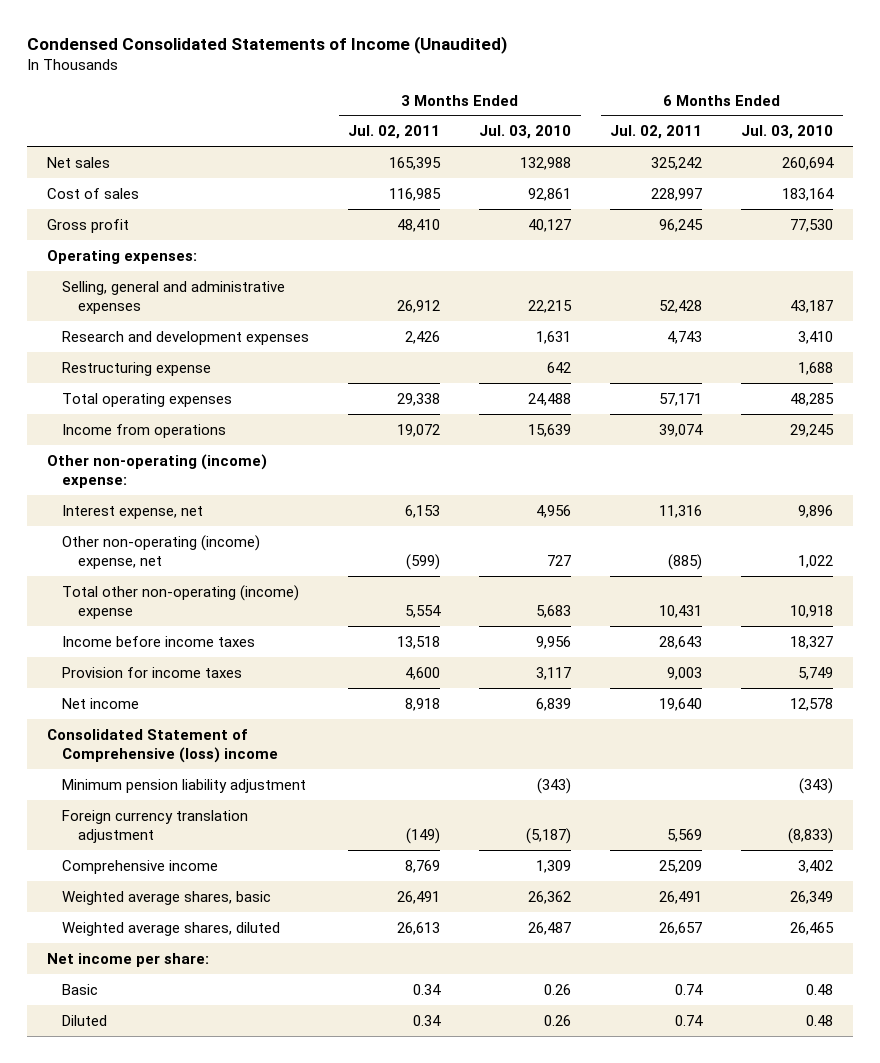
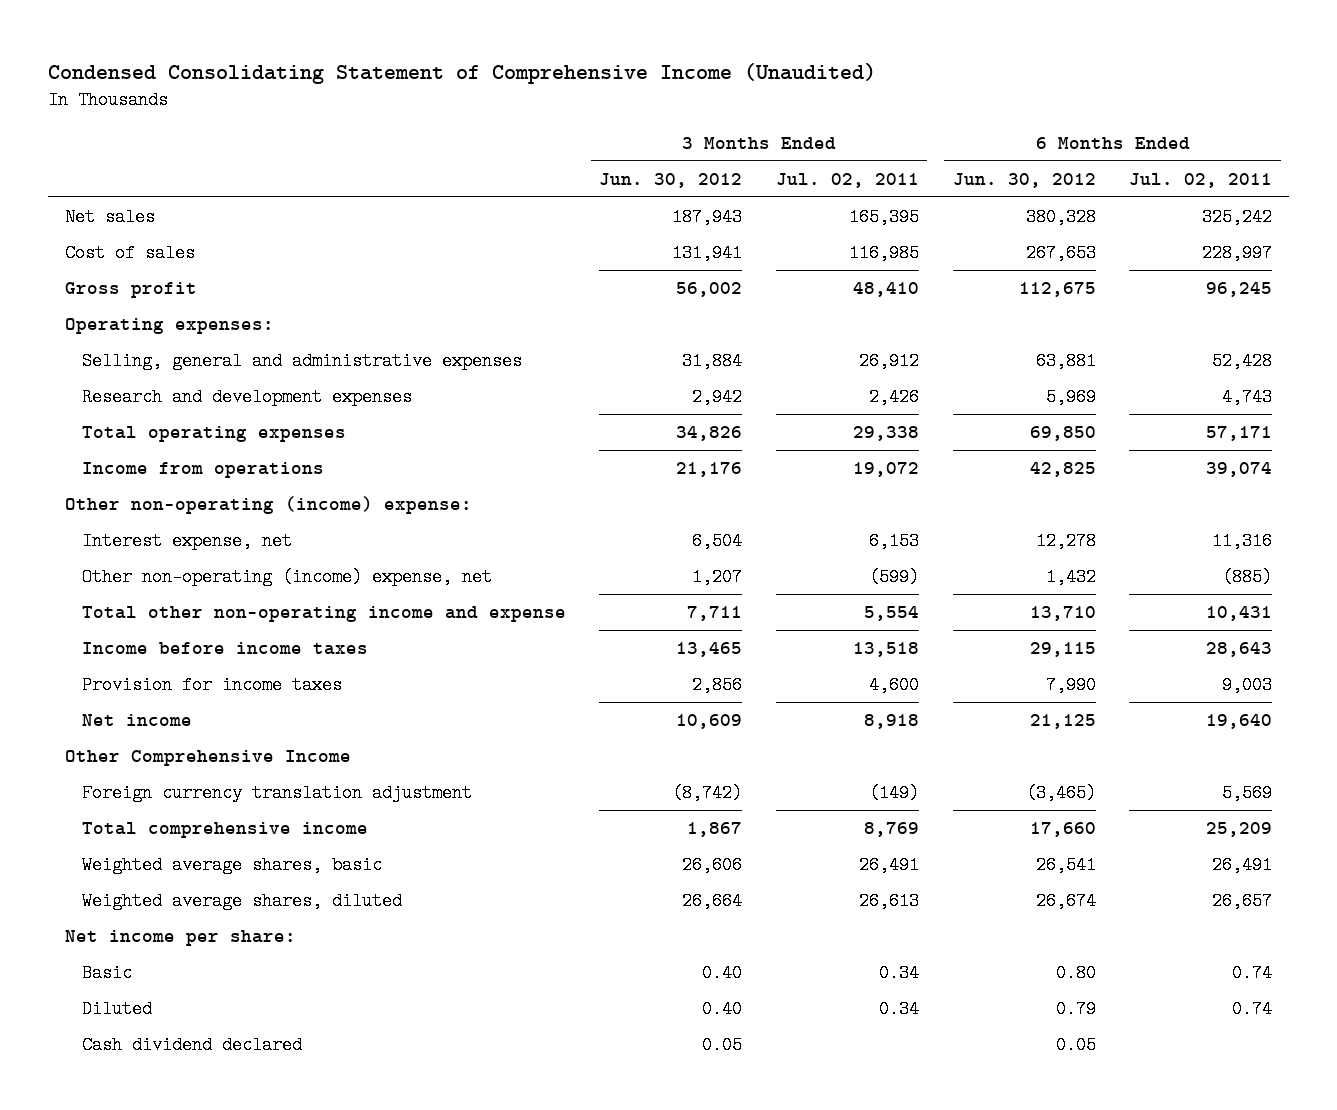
[27,36,508,55] Condensed Consolidated Statements of Income (Unaudited) -> [48,62,877,84] Condensed Consolidating Statement of Comprehensive Income (Unaudited)
[479,125,572,140] Jul. 03, 2010 -> none
[741,125,834,140] Jul. 03, 2010 -> none
none -> [599,172,743,188] Jun. 30, 2012
none -> [952,172,1096,188] Jun. 30, 2012
[62,361,212,376] Restructuring expense -> none
[62,584,300,619] Total other non-operating (income) expense -> [81,605,566,622] Total other non-operating income and expense
[62,778,307,793] Minimum pension liability adjustment -> none
[46,728,279,763] Consolidated Statement of Comprehensive (loss) income -> [64,749,351,766] Other Comprehensive Income
[62,859,219,874] Comprehensive income -> [81,821,368,838] Total comprehensive income
none -> [81,1035,302,1054] Cash dividend declared

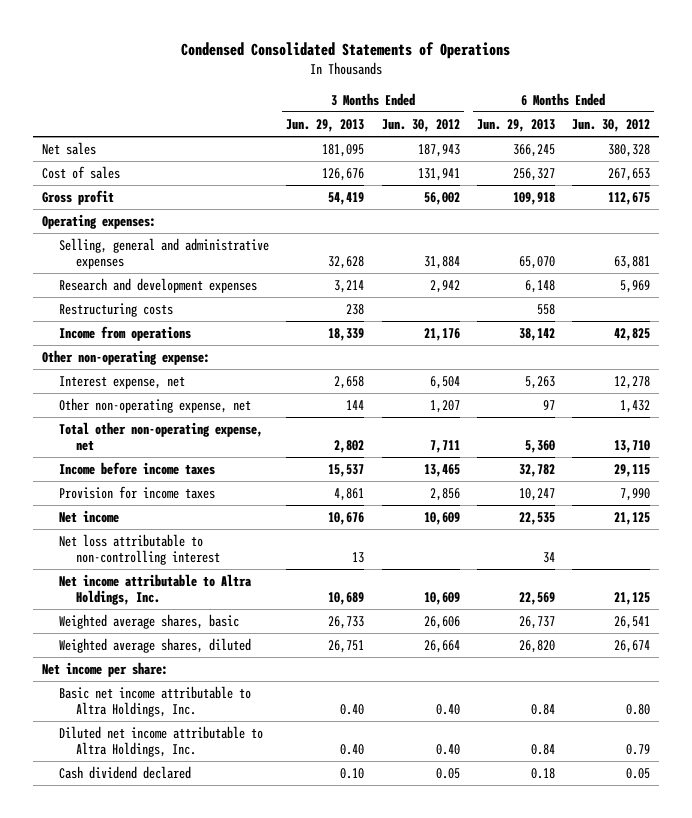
[48,62,877,84] Condensed Consolidating Statement of Comprehensive Income (Unaudited) -> [181,41,511,59] Condensed Consolidated Statements of Operations
[776,172,920,188] Jul. 02, 2011 -> none
[1129,172,1273,188] Jul. 02, 2011 -> none
none -> [286,118,365,132] Jun. 29, 2013
none -> [476,118,555,132] Jun. 29, 2013
[81,425,346,442] Total operating expenses -> none
none -> [58,302,173,317] Restructuring costs
[64,495,472,514] Other non-operating (income) expense: -> [42,349,211,365] Other non-operating expense:
[81,567,492,586] Other non-operating (income) expense, net -> [58,397,251,413] Other non-operating expense, net
[81,605,566,622] Total other non-operating income and expense -> [58,421,263,452] Total other non-operating expense, net
[64,749,351,766] Other Comprehensive Income -> none
[81,783,472,802] Foreign currency translation adjustment -> none
[81,821,368,838] Total comprehensive income -> none
none -> [58,533,220,566] Net loss attributable to non-controlling interest
none -> [58,573,252,606] Net income attributable to Altra Holdings, Inc.
[81,963,132,982] Basic -> [58,685,251,718] Basic net income attributable to Altra Holdings, Inc.
[81,999,152,1018] Diluted -> [58,725,263,758] Diluted net income attributable to Altra Holdings, Inc.

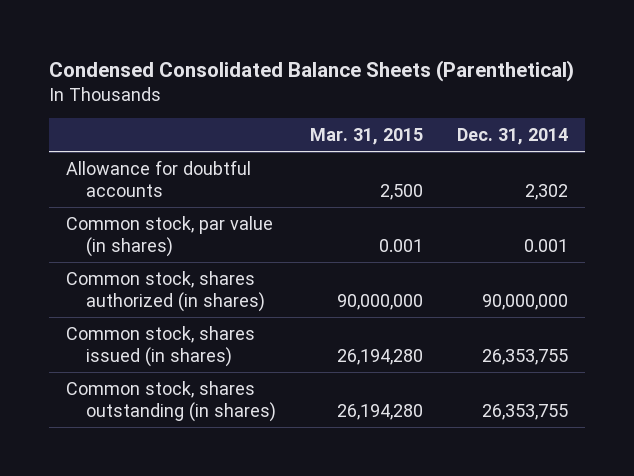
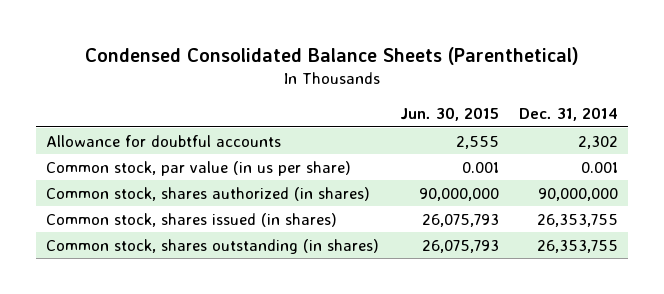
[310,128,424,146] Mar. 31, 2015 -> none
none -> [399,107,499,122] Jun. 30, 2015
[65,215,273,257] Common stock, par value (in shares) -> [45,160,351,176] Common stock, par value (in us per share)

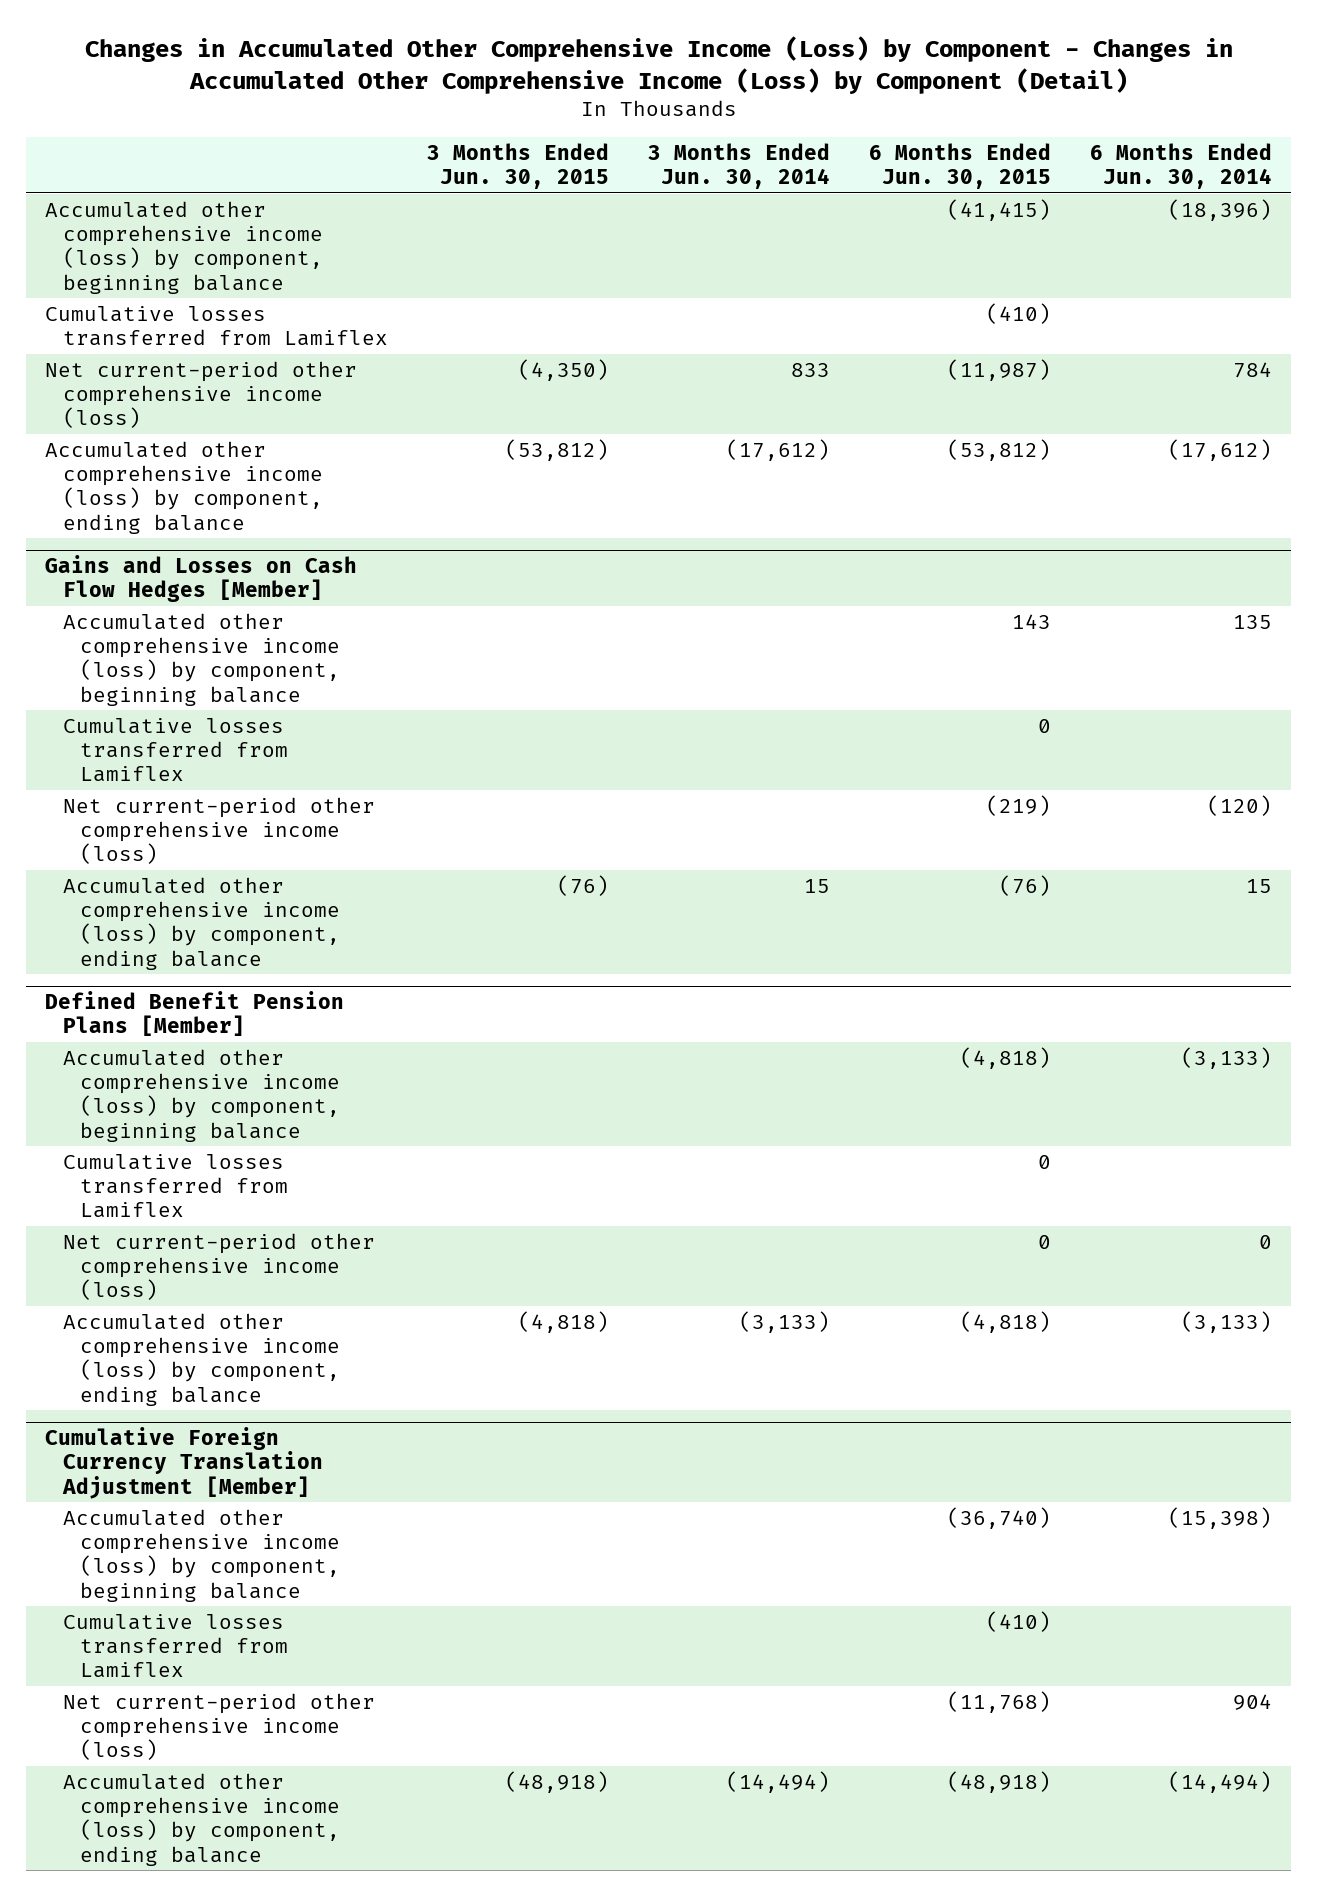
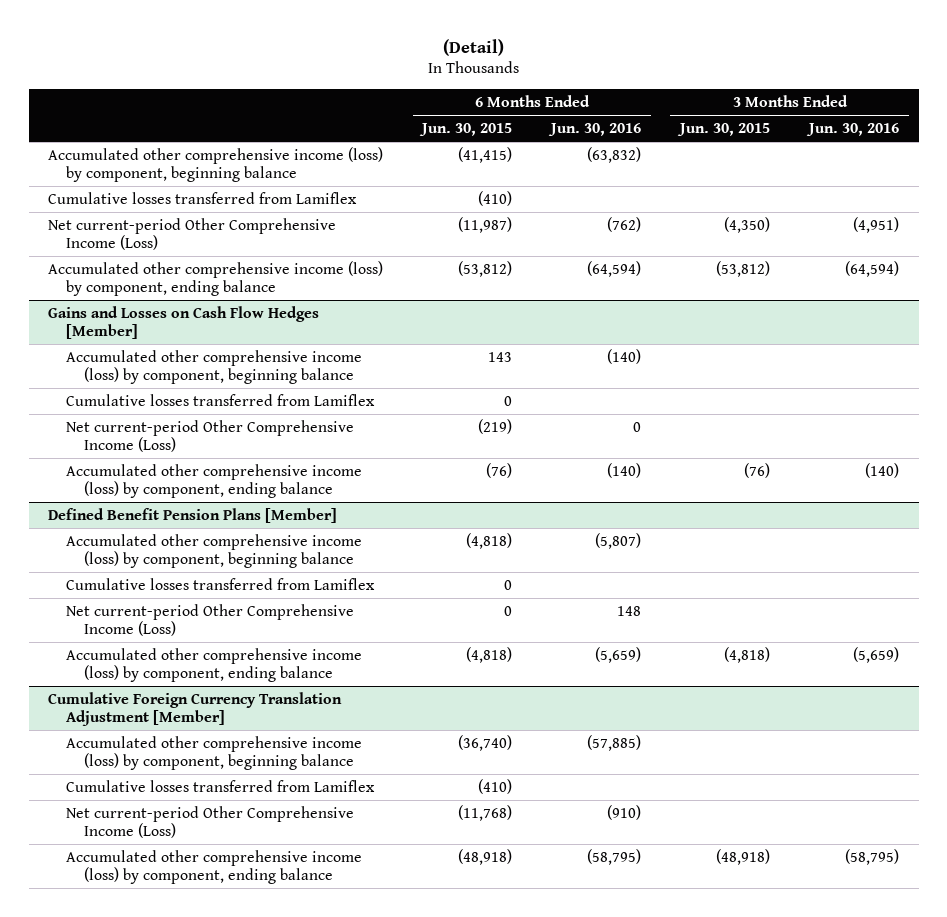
[84,36,1233,94] Changes in Accumulated Other Comprehensive Income (Loss) by Component - Changes in Accumulated Other Comprehensive Income (Loss) by Component (Detail) -> [442,38,504,56] (Detail)
[647,142,830,190] 3 Months Ended Jun. 30, 2014 -> none
[1089,142,1272,190] 6 Months Ended Jun. 30, 2014 -> none
none -> [548,123,642,137] Jun. 30, 2016
none -> [806,123,900,137] Jun. 30, 2016
[45,361,358,429] Net current-period other comprehensive income (loss) -> [48,217,337,250] Net current-period Other Comprehensive Income (Loss)
[62,797,375,865] Net current-period other comprehensive income (loss) -> [66,419,355,452] Net current-period Other Comprehensive Income (Loss)
[62,1233,375,1301] Net current-period other comprehensive income (loss) -> [66,603,355,636] Net current-period Other Comprehensive Income (Loss)
[62,1693,375,1761] Net current-period other comprehensive income (loss) -> [66,805,355,838] Net current-period Other Comprehensive Income (Loss)

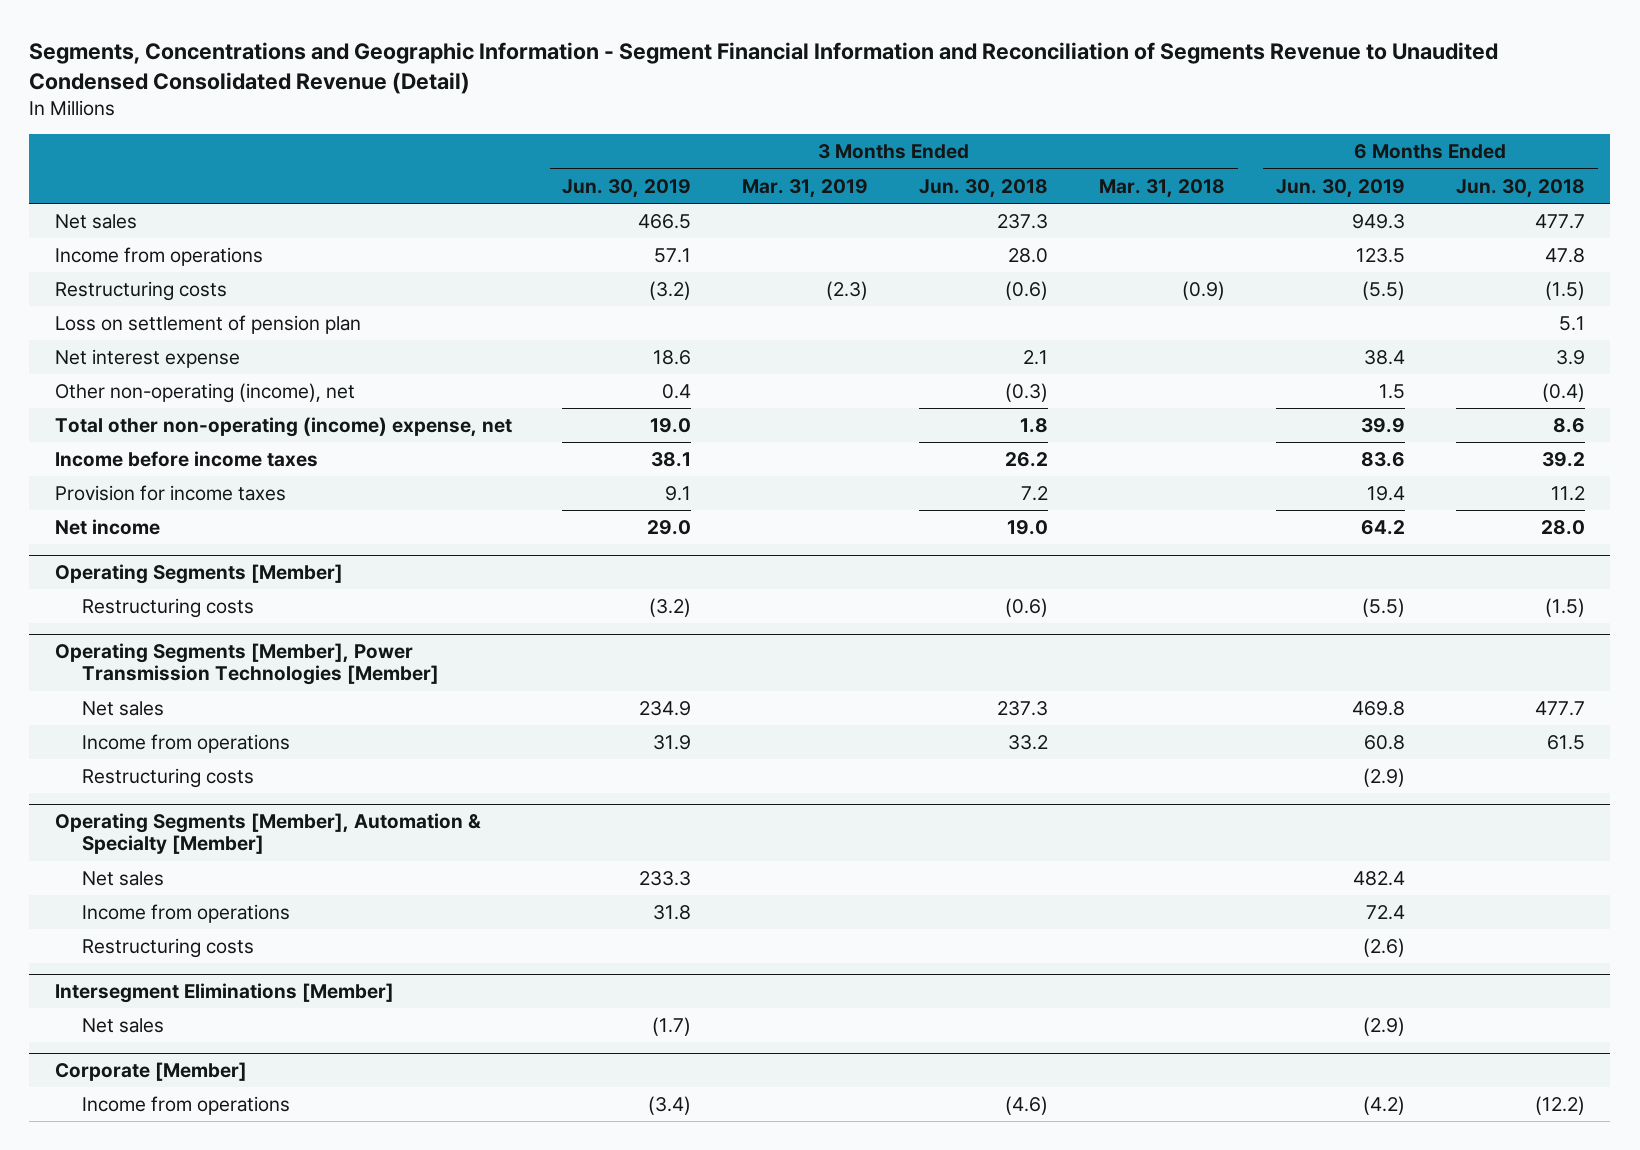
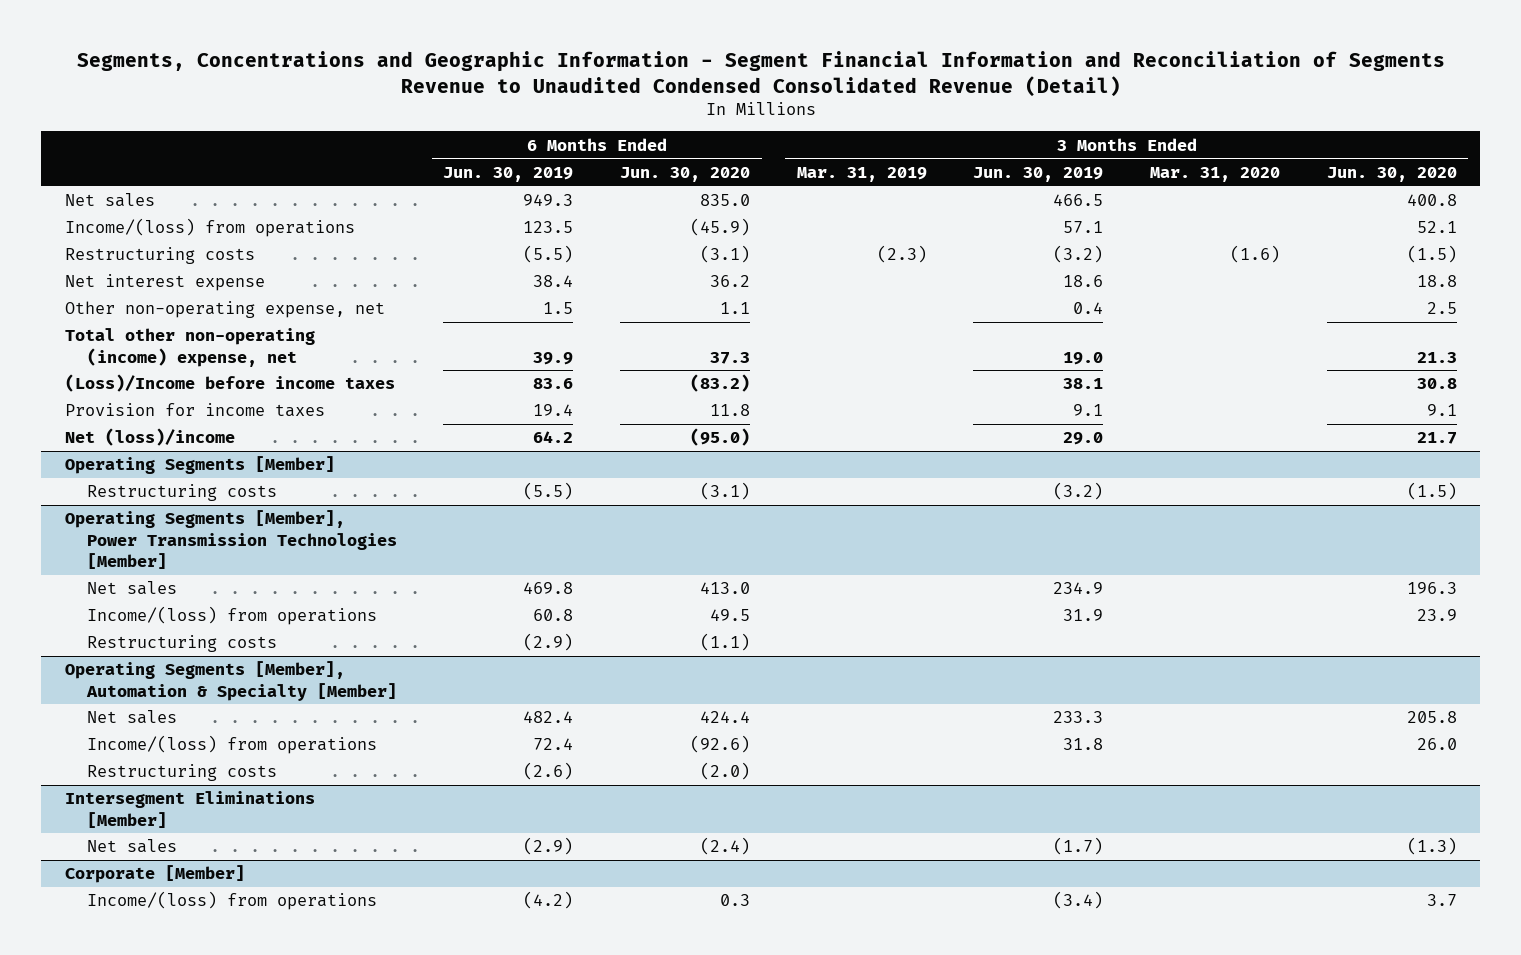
[919,178,1049,198] Jun. 30, 2018 -> none
[1099,178,1226,198] Mar. 31, 2018 -> none
[1455,178,1585,198] Jun. 30, 2018 -> none
none -> [619,166,750,182] Jun. 30, 2020
none -> [1149,166,1280,182] Mar. 31, 2020
none -> [1326,166,1457,182] Jun. 30, 2020
[54,247,263,267] Income from operations -> [64,218,355,238] Income/(loss) from operations
[54,315,361,335] Loss on settlement of pension plan -> none
[54,383,355,404] Other non-operating (income), net -> [64,301,385,319] Other non-operating expense, net
[54,451,318,468] Income before income taxes -> [64,374,395,393] (Loss)/Income before income taxes
[54,519,160,536] Net income -> [64,428,235,447] Net (loss)/income
[81,734,290,754] Income from operations -> [86,606,377,626] Income/(loss) from operations
[81,904,290,924] Income from operations -> [86,735,377,755] Income/(loss) from operations
[81,1096,290,1116] Income from operations -> [86,891,377,911] Income/(loss) from operations

